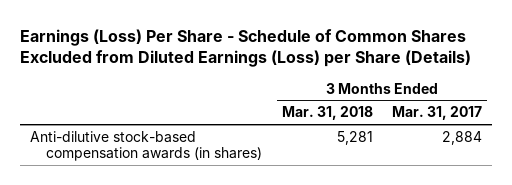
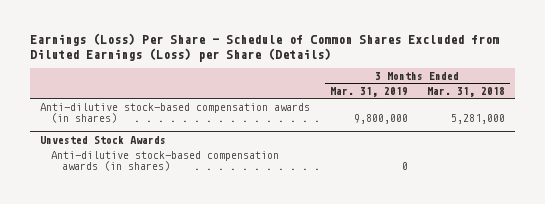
[392,106,483,121] Mar. 31, 2017 -> none
none -> [329,86,408,97] Mar. 31, 2019
[336,130,373,145] 5,281 -> [451,114,506,125] 5,281,000
none -> [40,135,167,144] Unvested Stock Awards
none -> [50,150,279,172] Anti-dilutive stock-based compensation awards (in shares)

